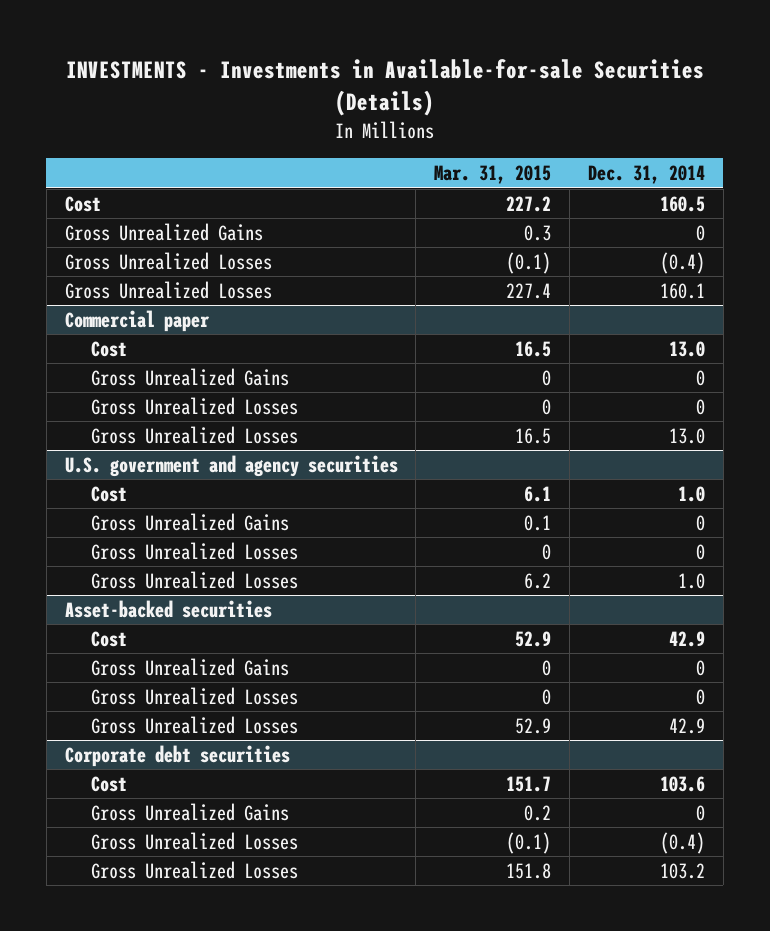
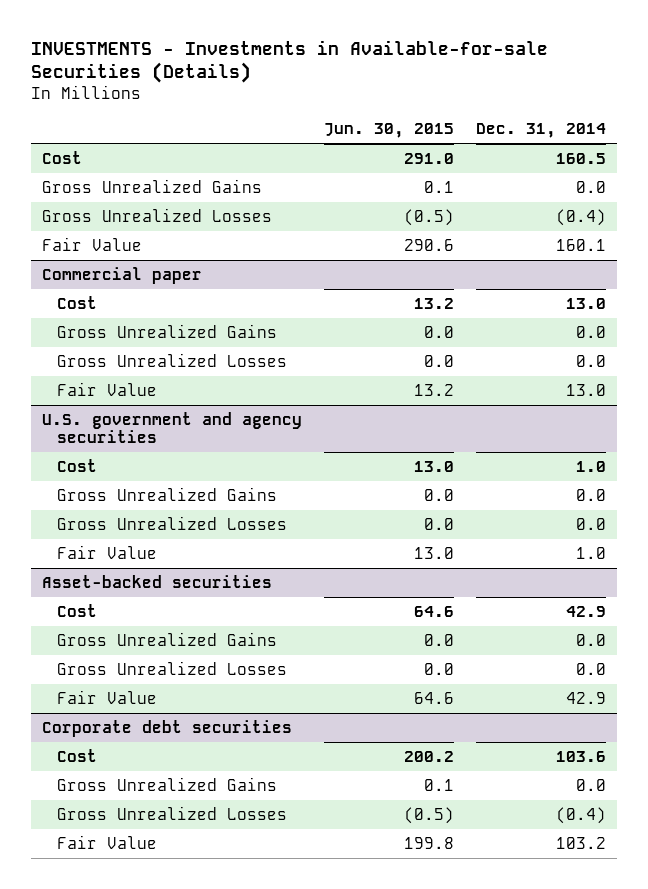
[434,165,552,185] Mar. 31, 2015 -> none
none -> [324,123,455,139] Jun. 30, 2015
[696,224,706,241] 0 -> [576,180,607,193] 0.0
[64,280,272,299] Gross Unrealized Losses -> [42,236,143,251] Fair Value
[696,369,706,386] 0 -> [576,325,607,338] 0.0
[696,398,706,415] 0 -> [576,354,607,367] 0.0
[91,425,299,444] Gross Unrealized Losses -> [56,381,157,396] Fair Value
[696,514,706,531] 0 -> [576,488,607,501] 0.0
[696,543,706,560] 0 -> [576,517,607,530] 0.0
[91,570,299,589] Gross Unrealized Losses -> [56,544,157,559] Fair Value
[696,659,706,676] 0 -> [576,633,607,646] 0.0
[696,688,706,705] 0 -> [576,662,607,675] 0.0
[91,715,299,734] Gross Unrealized Losses -> [56,689,157,704] Fair Value
[696,804,706,821] 0 -> [576,778,607,791] 0.0
[91,860,299,879] Gross Unrealized Losses -> [56,834,157,849] Fair Value

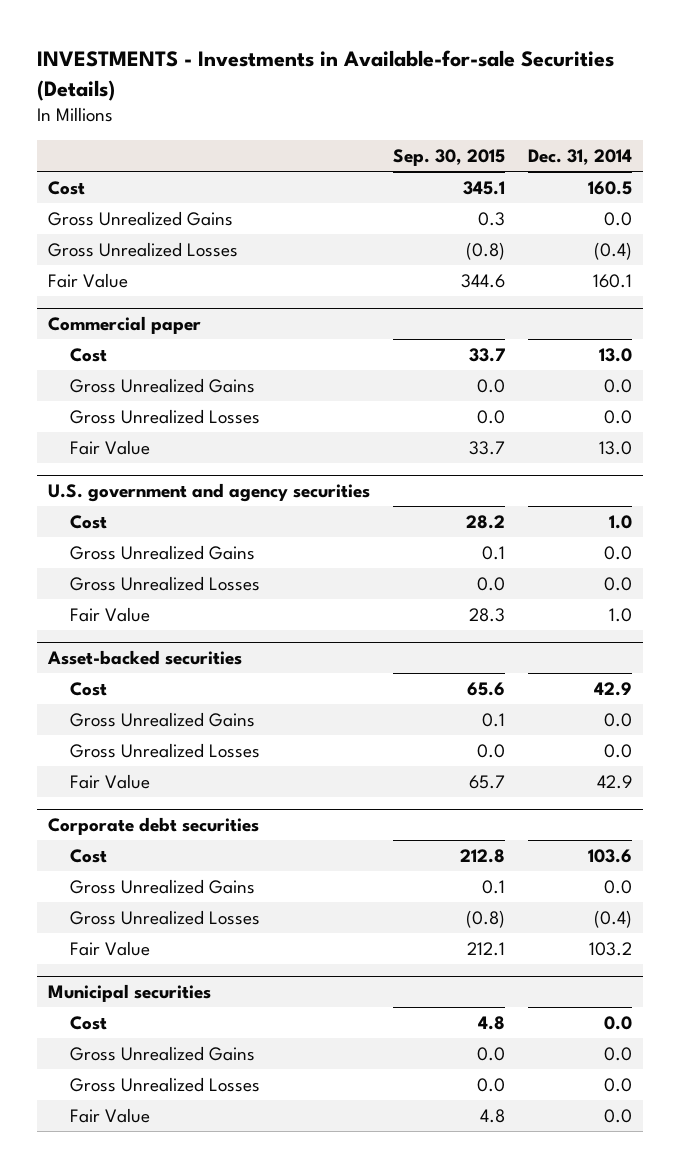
[324,123,455,139] Jun. 30, 2015 -> none
none -> [392,149,505,167] Sep. 30, 2015
none -> [47,983,211,1002] Municipal securities
none -> [70,1015,108,1030] Cost
none -> [70,1045,256,1061] Gross Unrealized Gains
none -> [70,1076,261,1092] Gross Unrealized Losses
none -> [70,1107,151,1123] Fair Value

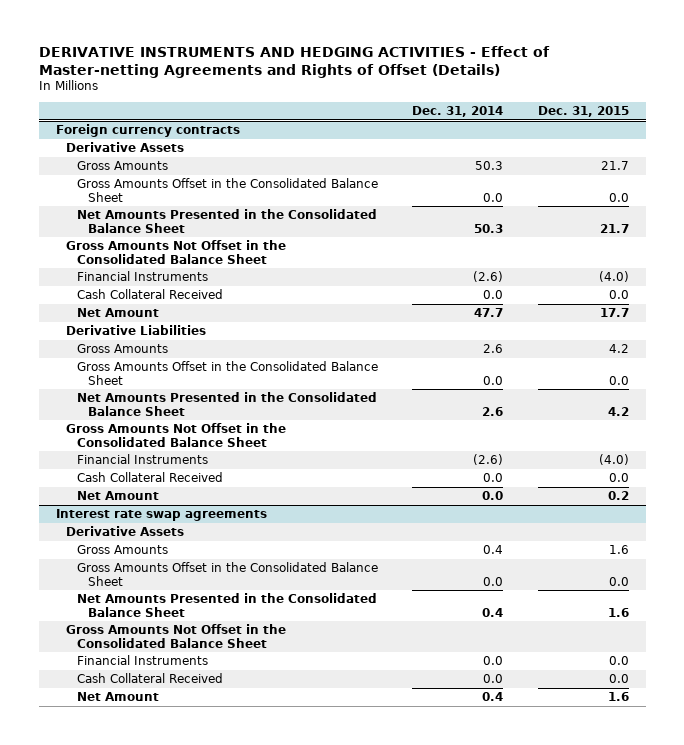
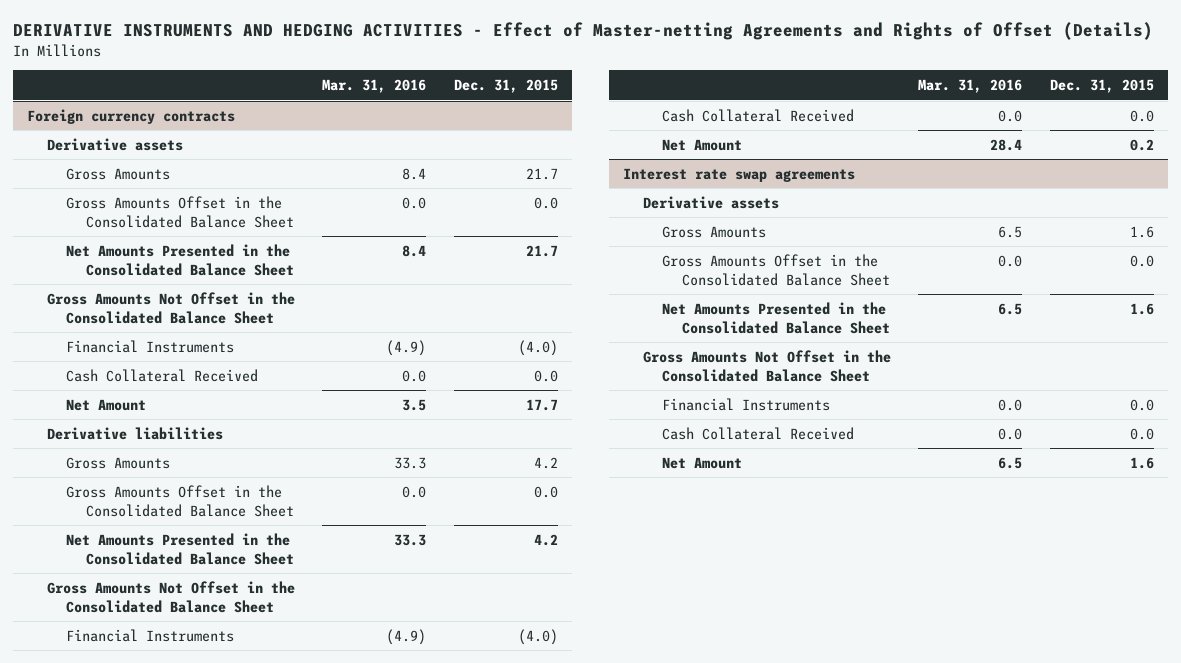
[412,105,504,117] Dec. 31, 2014 -> none
none -> [322,79,427,94] Mar. 31, 2016
[66,142,185,153] Derivative Assets -> [46,137,183,151] Derivative assets
[66,325,207,336] Derivative Liabilities -> [46,426,223,440] Derivative liabilities
[66,526,185,537] Derivative Assets -> [642,195,779,209] Derivative assets

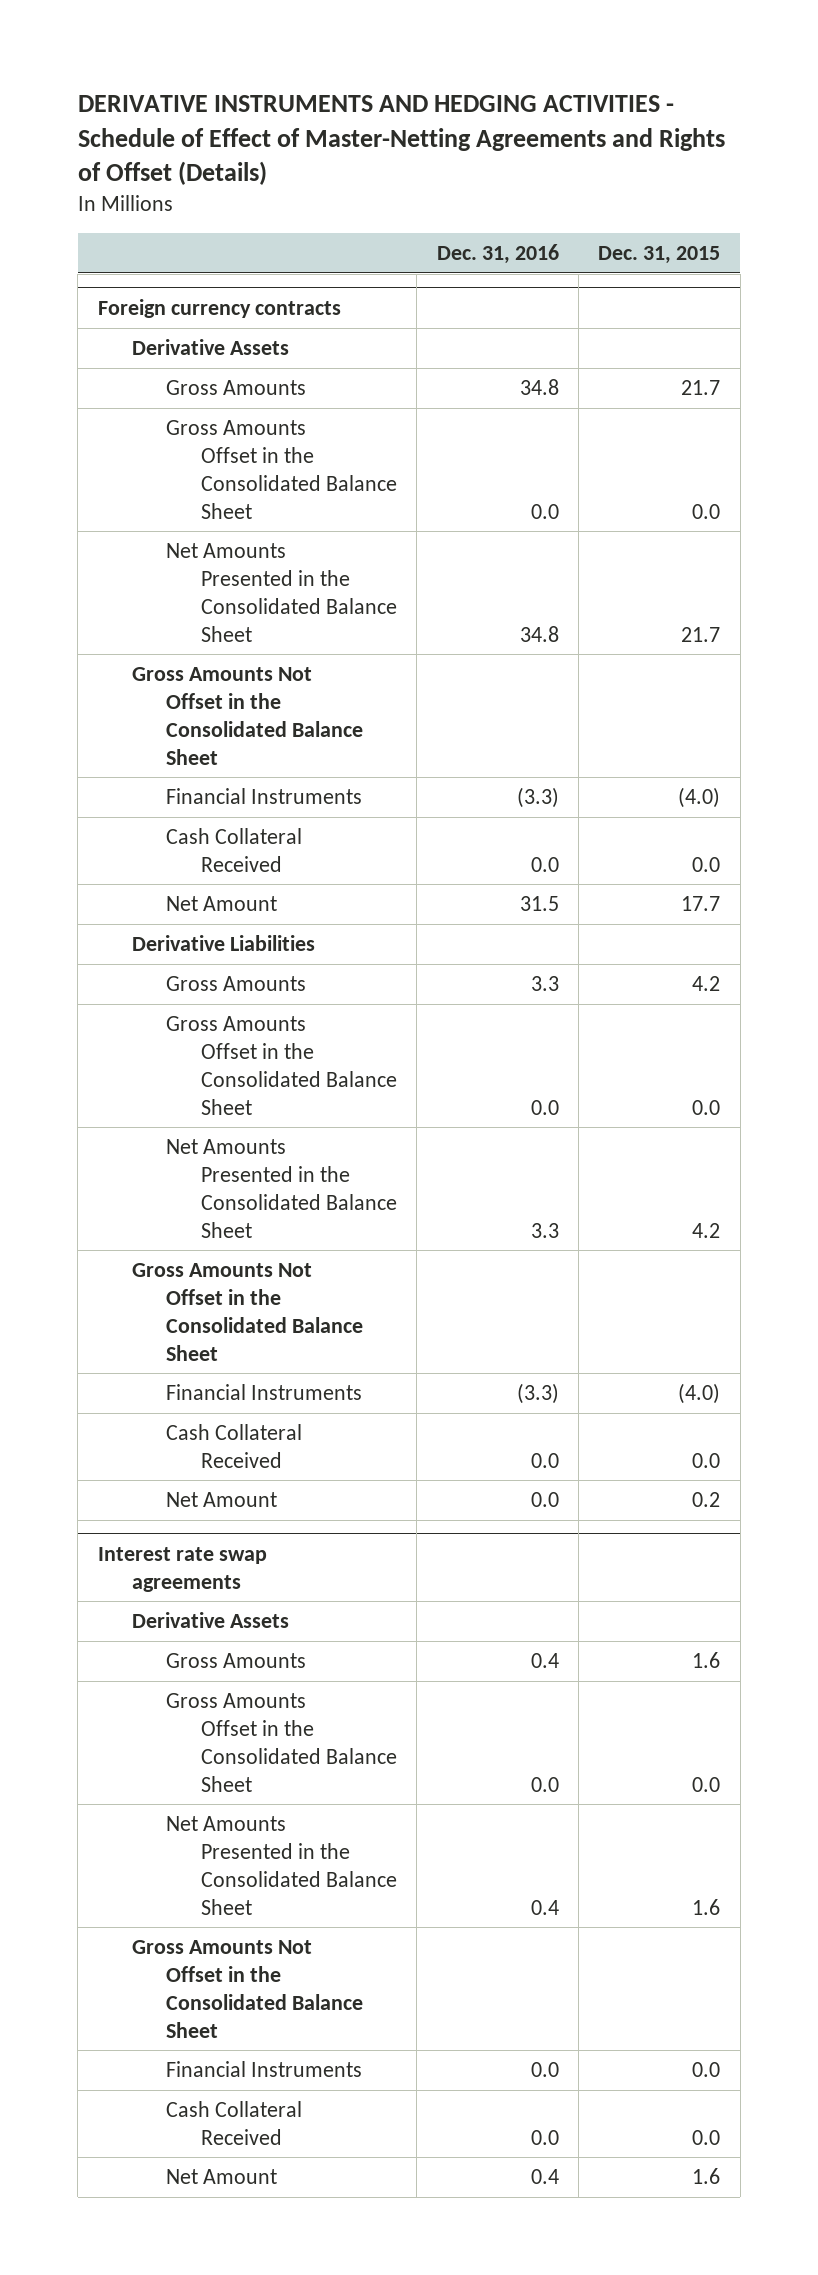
[12,21,1153,40] DERIVATIVE INSTRUMENTS AND HEDGING ACTIVITIES - Effect of Master-netting Agreements and Rights of Offset (Details) -> [77,95,725,186] DERIVATIVE INSTRUMENTS AND HEDGING ACTIVITIES - Schedule of Effect of Master-Netting Agreements and Rights of Offset (Details)
[322,79,427,94] Mar. 31, 2016 -> none
none -> [436,244,559,265] Dec. 31, 2016
[46,137,183,151] Derivative assets -> [131,339,289,356] Derivative Assets
[46,426,223,440] Derivative liabilities -> [131,935,315,952] Derivative Liabilities
[642,195,779,209] Derivative assets -> [131,1612,289,1629] Derivative Assets

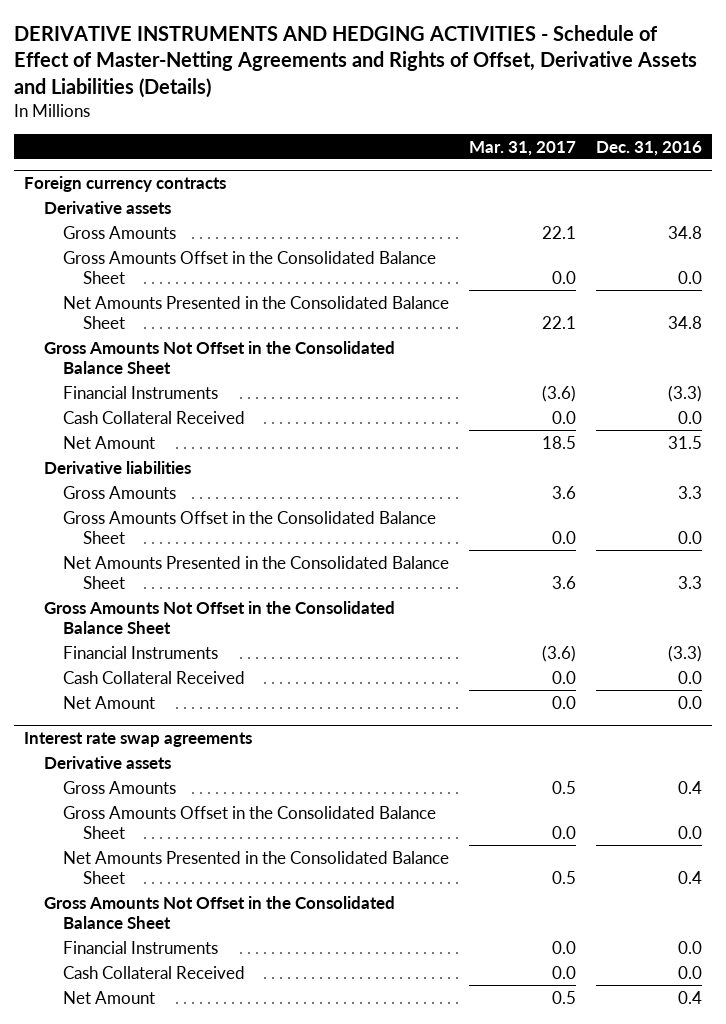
[77,95,725,186] DERIVATIVE INSTRUMENTS AND HEDGING ACTIVITIES - Schedule of Effect of Master-Netting Agreements and Rights of Offset (Details) -> [14,24,698,98] DERIVATIVE INSTRUMENTS AND HEDGING ACTIVITIES - Schedule of Effect of Master-Netting Agreements and Rights of Offset, Derivative Assets and Liabilities (Details)
[598,246,721,265] Dec. 31, 2015 -> none
none -> [469,140,577,156] Mar. 31, 2017
[131,339,289,356] Derivative Assets -> [43,200,171,214] Derivative assets
[131,935,315,952] Derivative Liabilities -> [43,460,191,474] Derivative liabilities
[131,1612,289,1629] Derivative Assets -> [43,755,171,769] Derivative assets

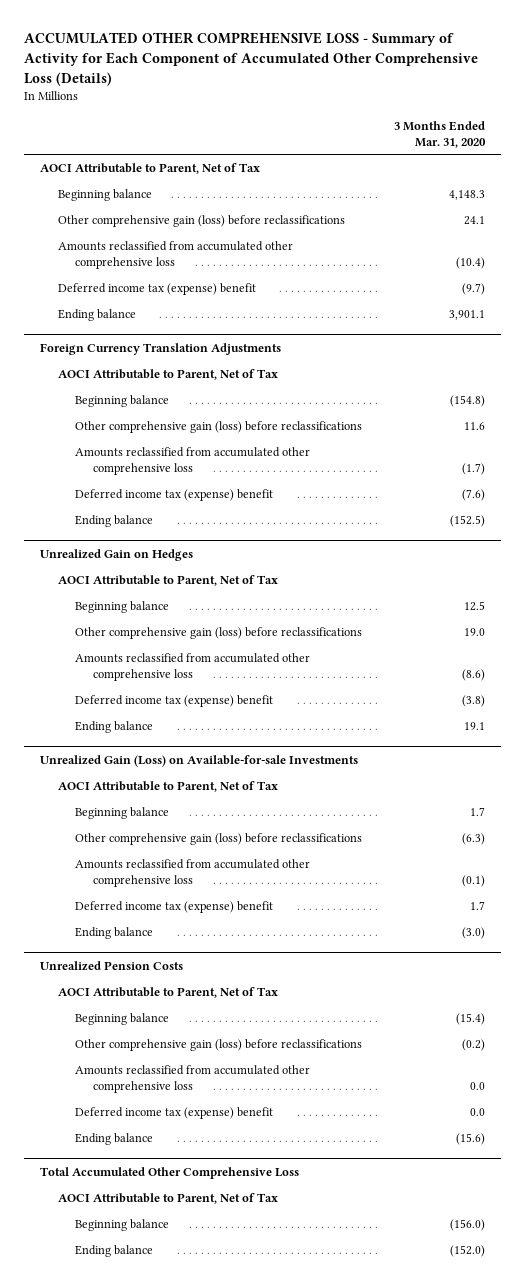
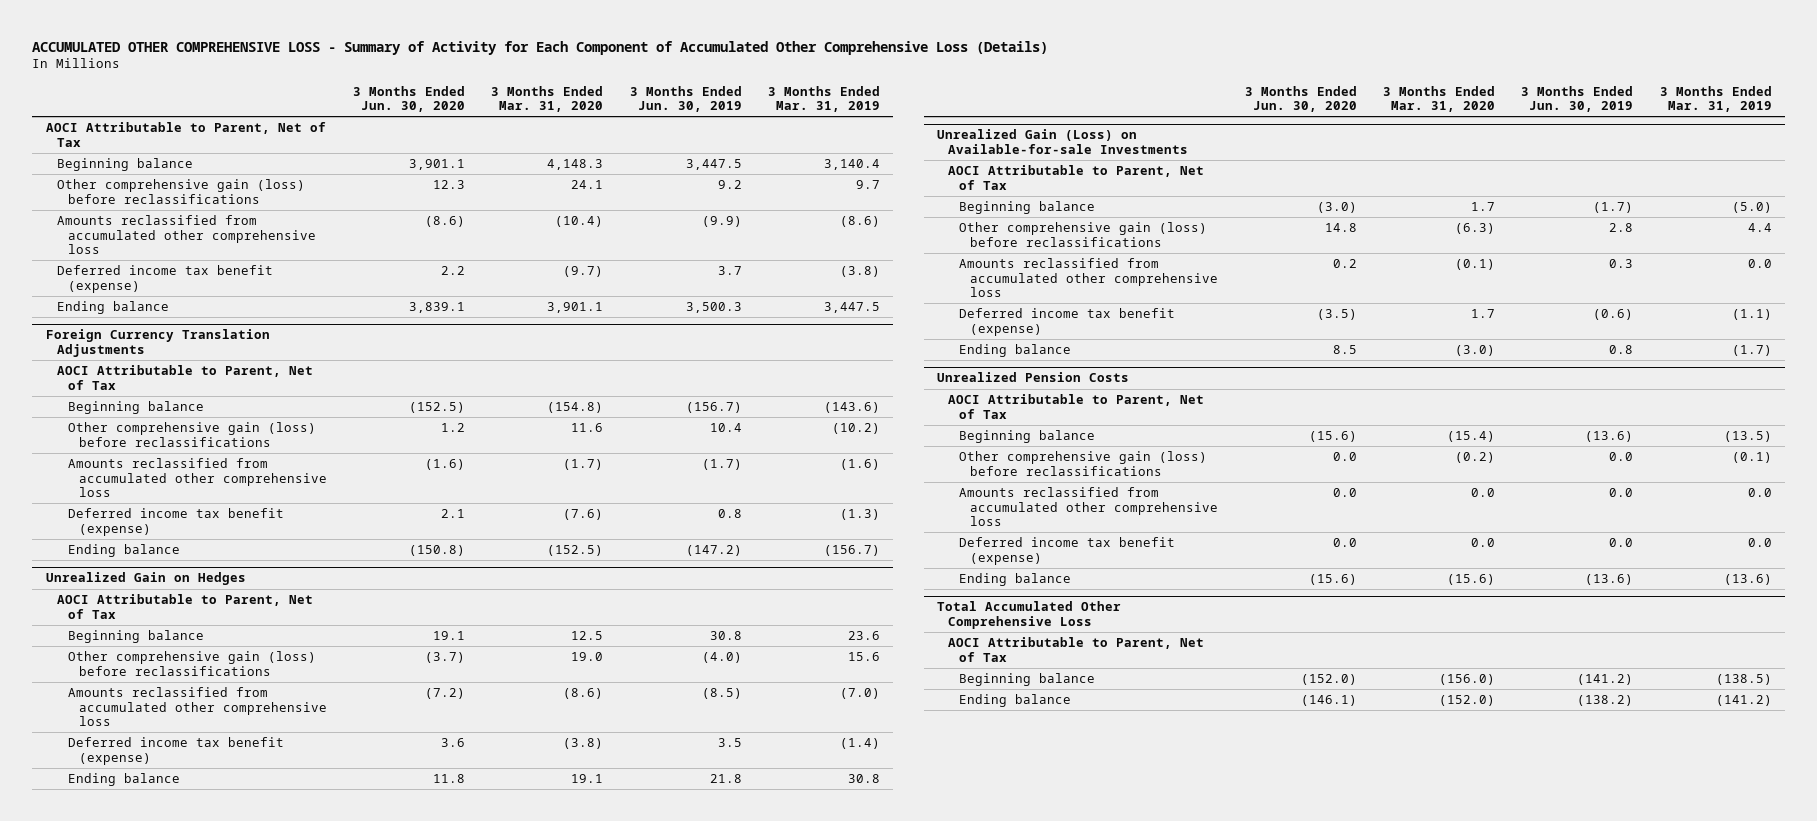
none -> [352,85,465,113] 3 Months Ended Jun. 30, 2020
none -> [629,85,742,113] 3 Months Ended Jun. 30, 2019
none -> [768,85,881,113] 3 Months Ended Mar. 31, 2019
[57,283,256,296] Deferred income tax (expense) benefit -> [56,265,273,293] Deferred income tax benefit (expense)
[75,489,274,502] Deferred income tax (expense) benefit -> [67,508,284,536] Deferred income tax benefit (expense)
[75,695,274,708] Deferred income tax (expense) benefit -> [67,737,284,765] Deferred income tax benefit (expense)
[75,901,274,914] Deferred income tax (expense) benefit -> [959,308,1176,336] Deferred income tax benefit (expense)
[75,1107,274,1120] Deferred income tax (expense) benefit -> [959,537,1176,565] Deferred income tax benefit (expense)

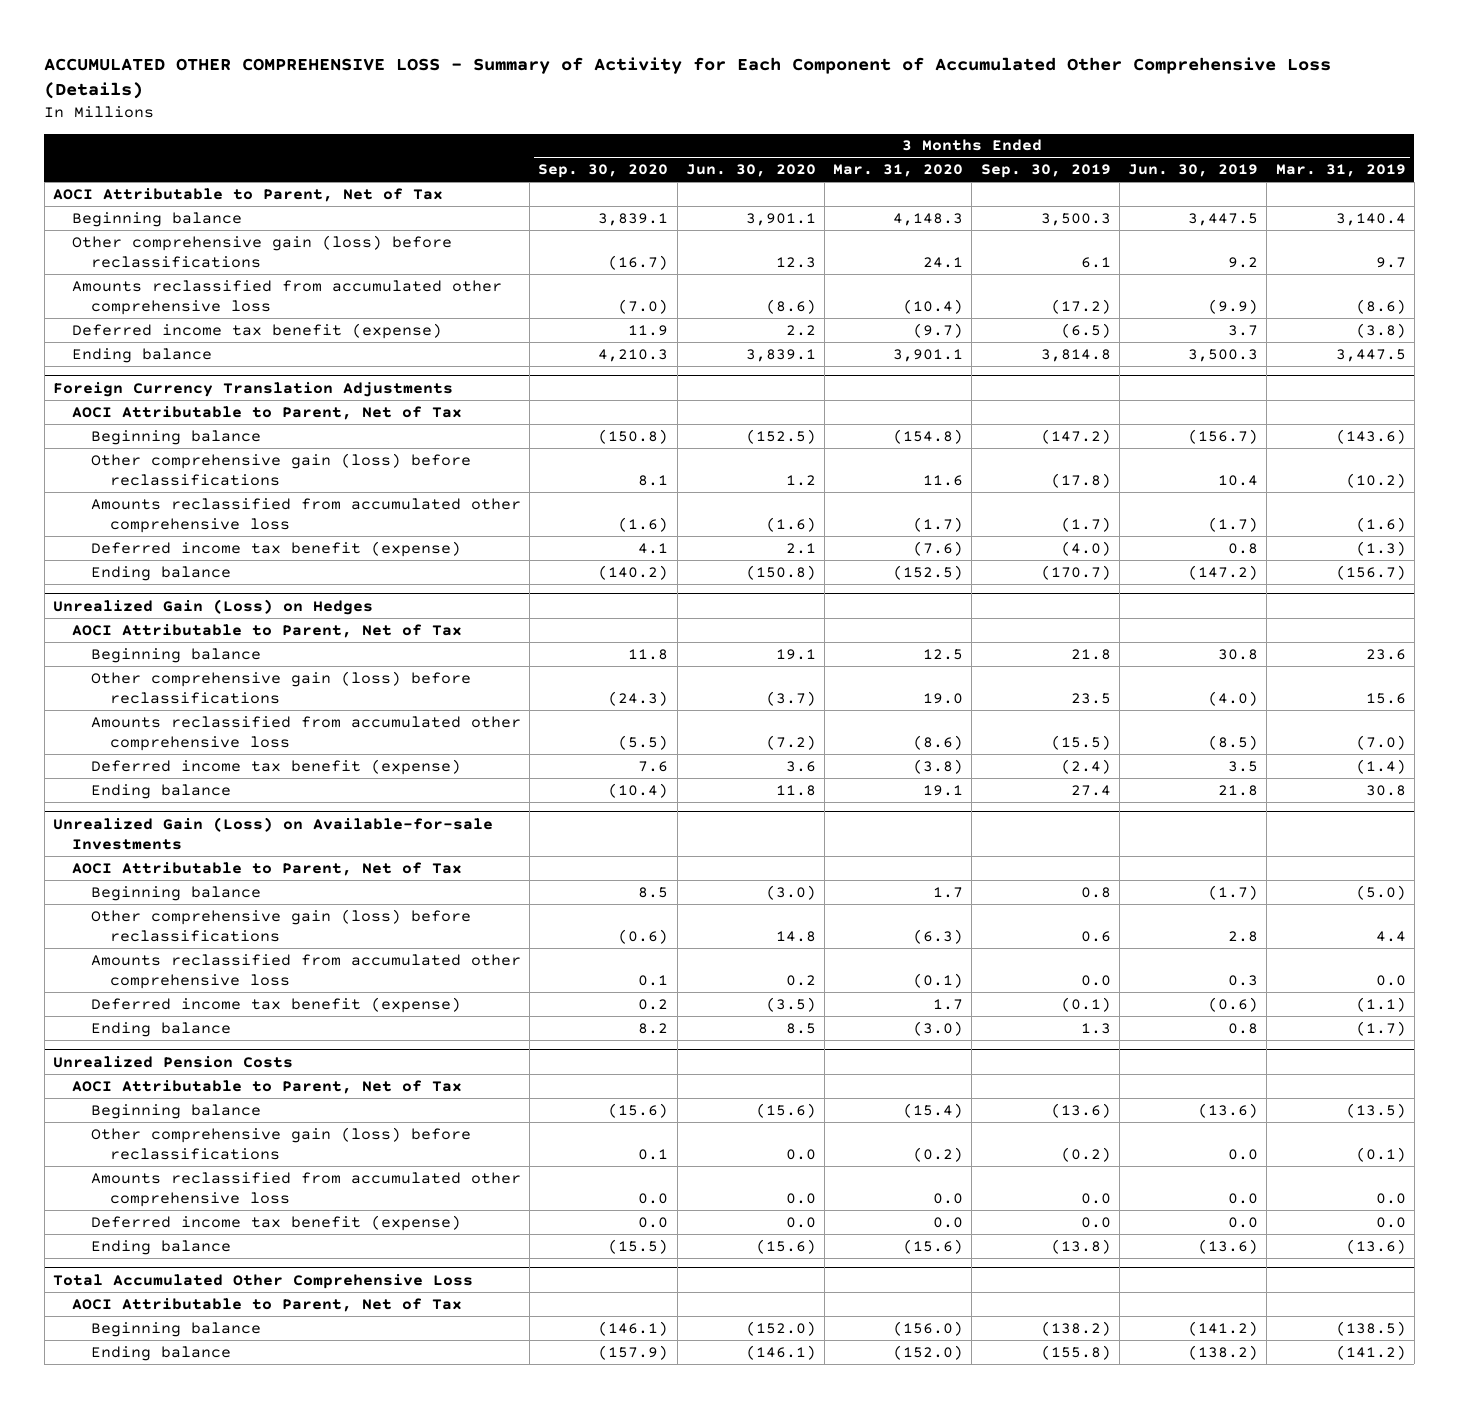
none -> [538,164,669,179] Sep. 30, 2020
none -> [980,164,1111,179] Sep. 30, 2019
[45,572,246,586] Unrealized Gain on Hedges -> [52,598,373,615] Unrealized Gain (Loss) on Hedges

